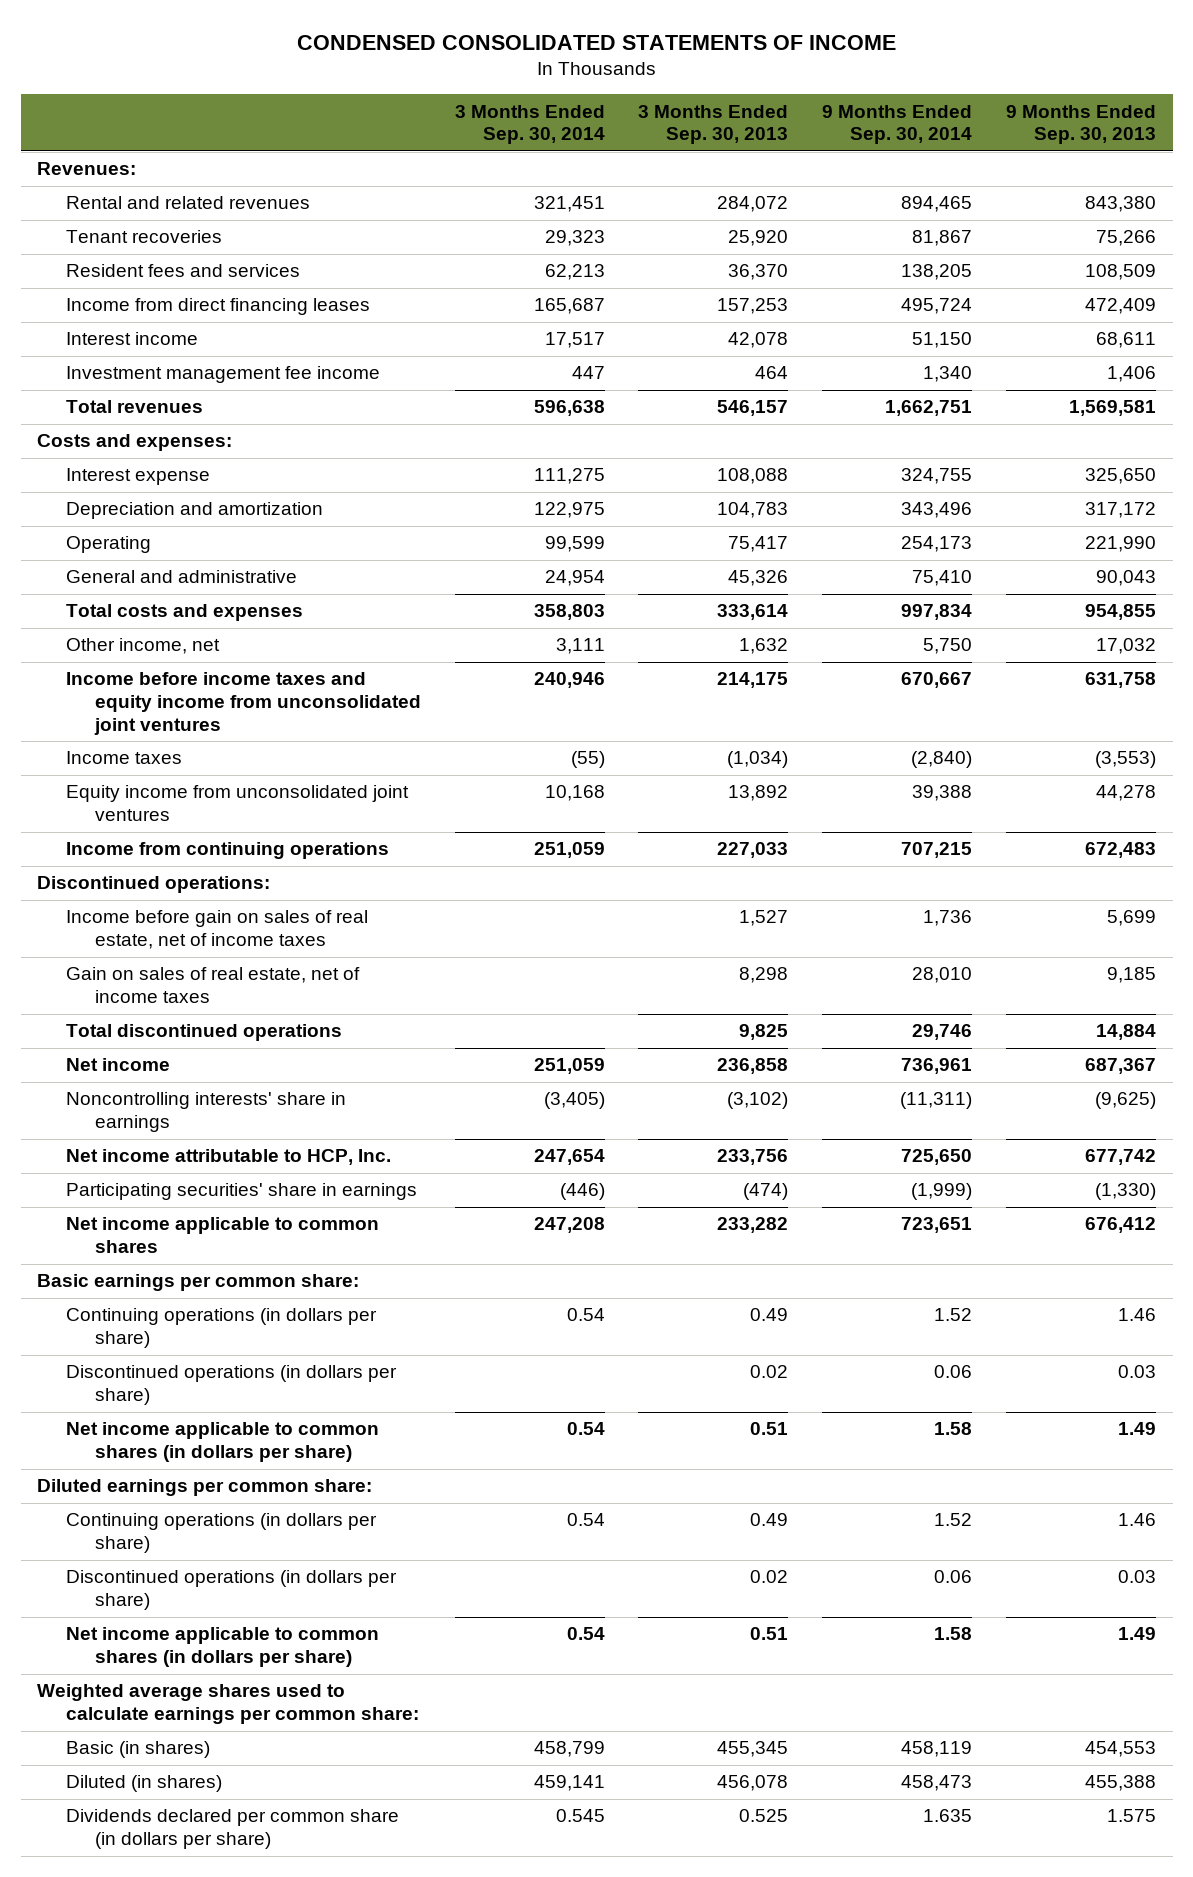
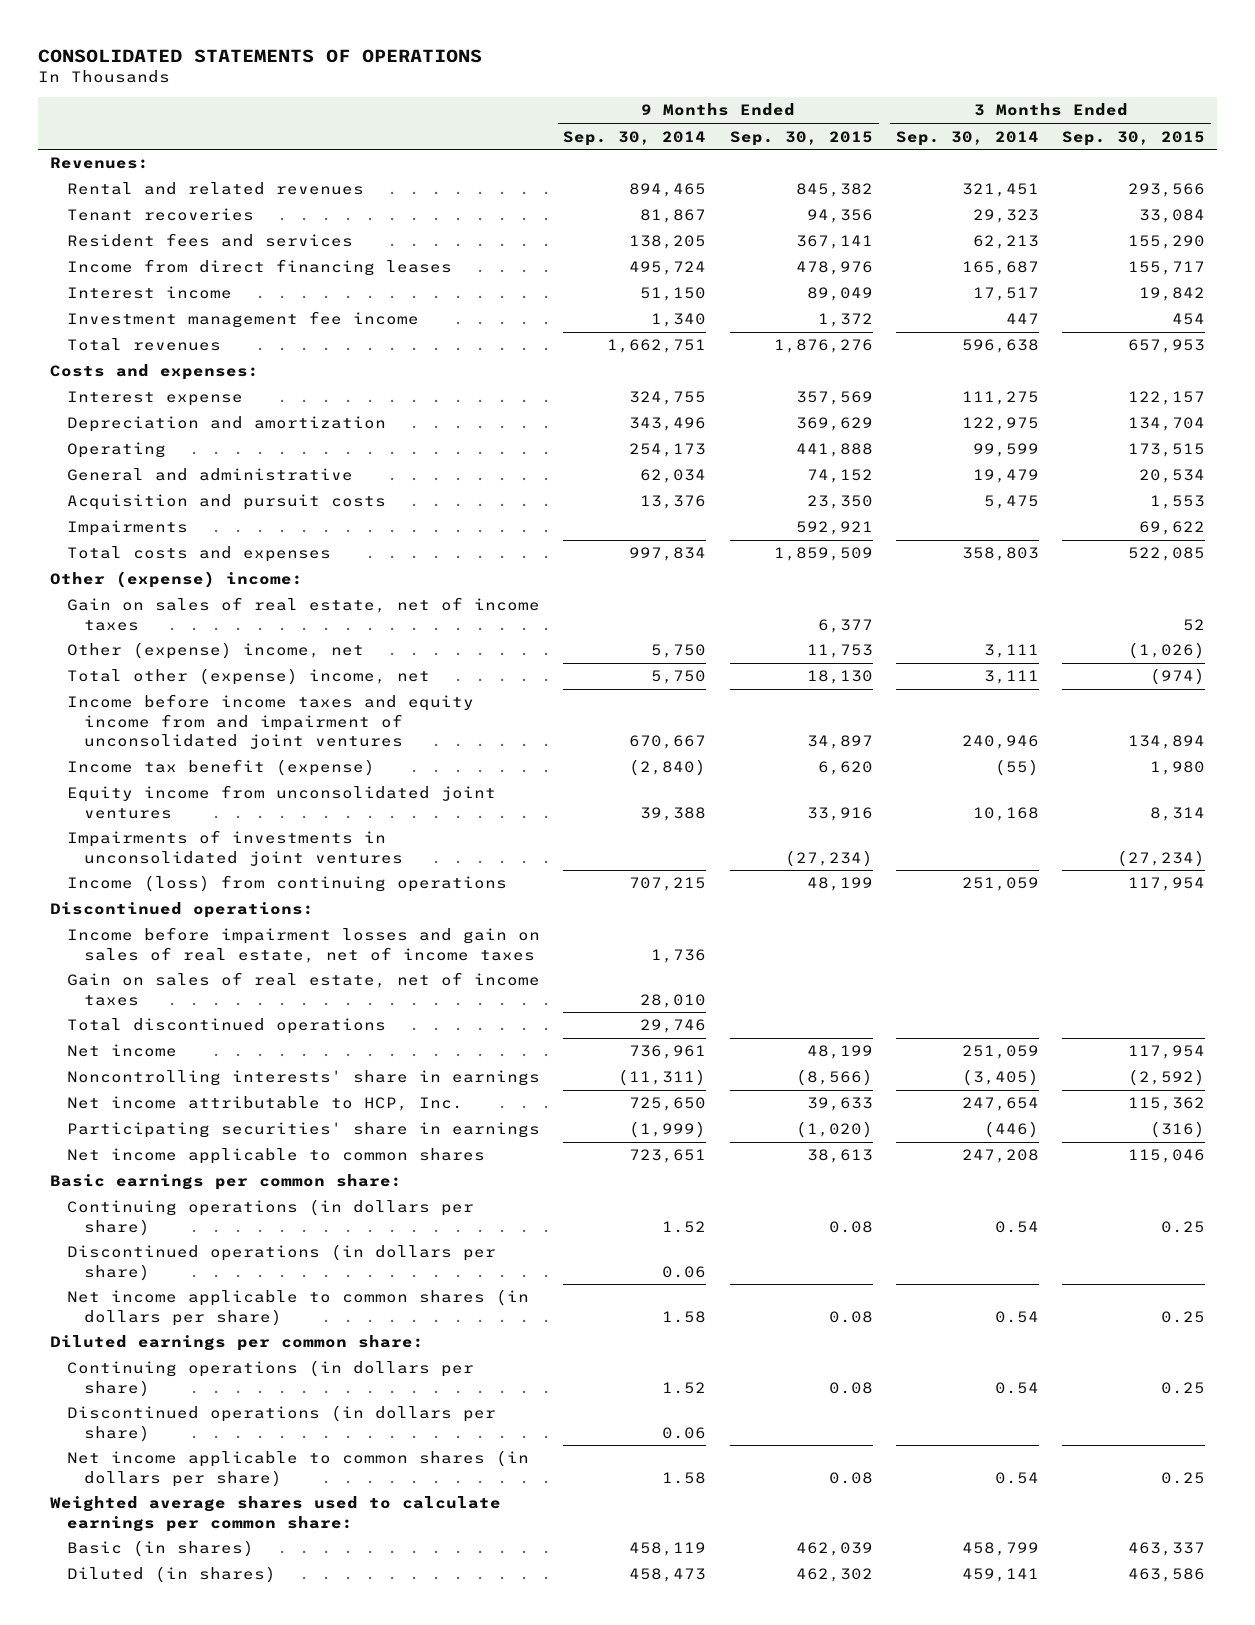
[296,34,896,50] CONDENSED CONSOLIDATED STATEMENTS OF INCOME -> [38,48,483,63] CONSOLIDATED STATEMENTS OF OPERATIONS
[638,104,789,145] 3 Months Ended Sep. 30, 2013 -> none
[1005,104,1156,145] 9 Months Ended Sep. 30, 2013 -> none
none -> [729,130,873,146] Sep. 30, 2015
none -> [1062,130,1206,146] Sep. 30, 2015
[544,570,605,587] 24,954 -> [973,469,1040,484] 19,479
[912,570,973,587] 75,410 -> [640,469,707,484] 62,034
none -> [67,494,387,511] Acquisition and pursuit costs
none -> [67,520,189,537] Impairments
none -> [49,571,303,589] Other (expense) income:
none -> [67,597,541,631] Gain on sales of real estate, net of income taxes
none -> [67,642,365,660] Other (expense) income, net
[66,638,221,655] Other income, net -> [67,668,431,686] Total other (expense) income, net
[66,672,422,735] Income before income taxes and equity income from unconsolidated joint ventures -> [67,694,475,749] Income before income taxes and equity income from and impairment of unconsolidated joint ventures
[66,751,183,765] Income taxes -> [67,759,376,777] Income tax benefit (expense)
none -> [67,830,404,866] Impairments of investments in unconsolidated joint ventures
[66,842,390,860] Income from continuing operations -> [67,875,508,893] Income (loss) from continuing operations
[66,910,369,950] Income before gain on sales of real estate, net of income taxes -> [67,927,541,963] Income before impairment losses and gain on sales of real estate, net of income taxes
[66,1809,400,1850] Dividends declared per common share (in dollars per share) -> none

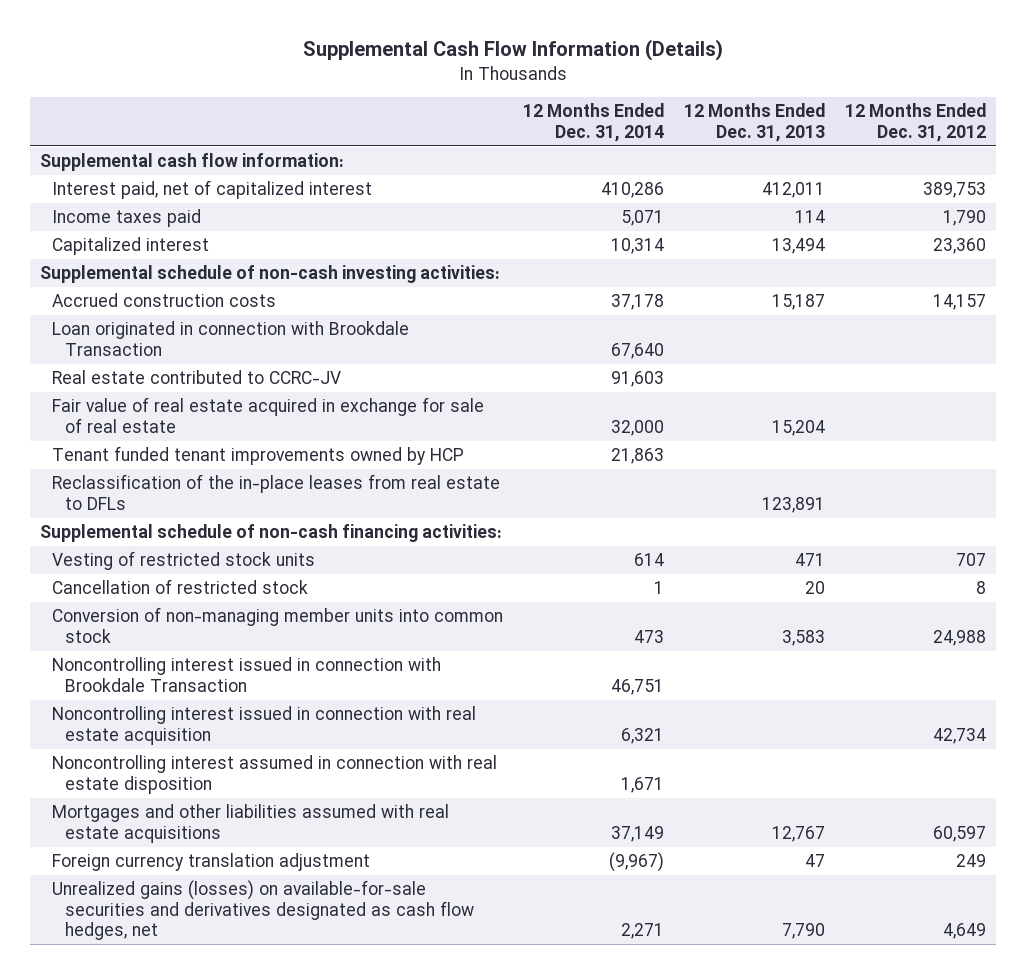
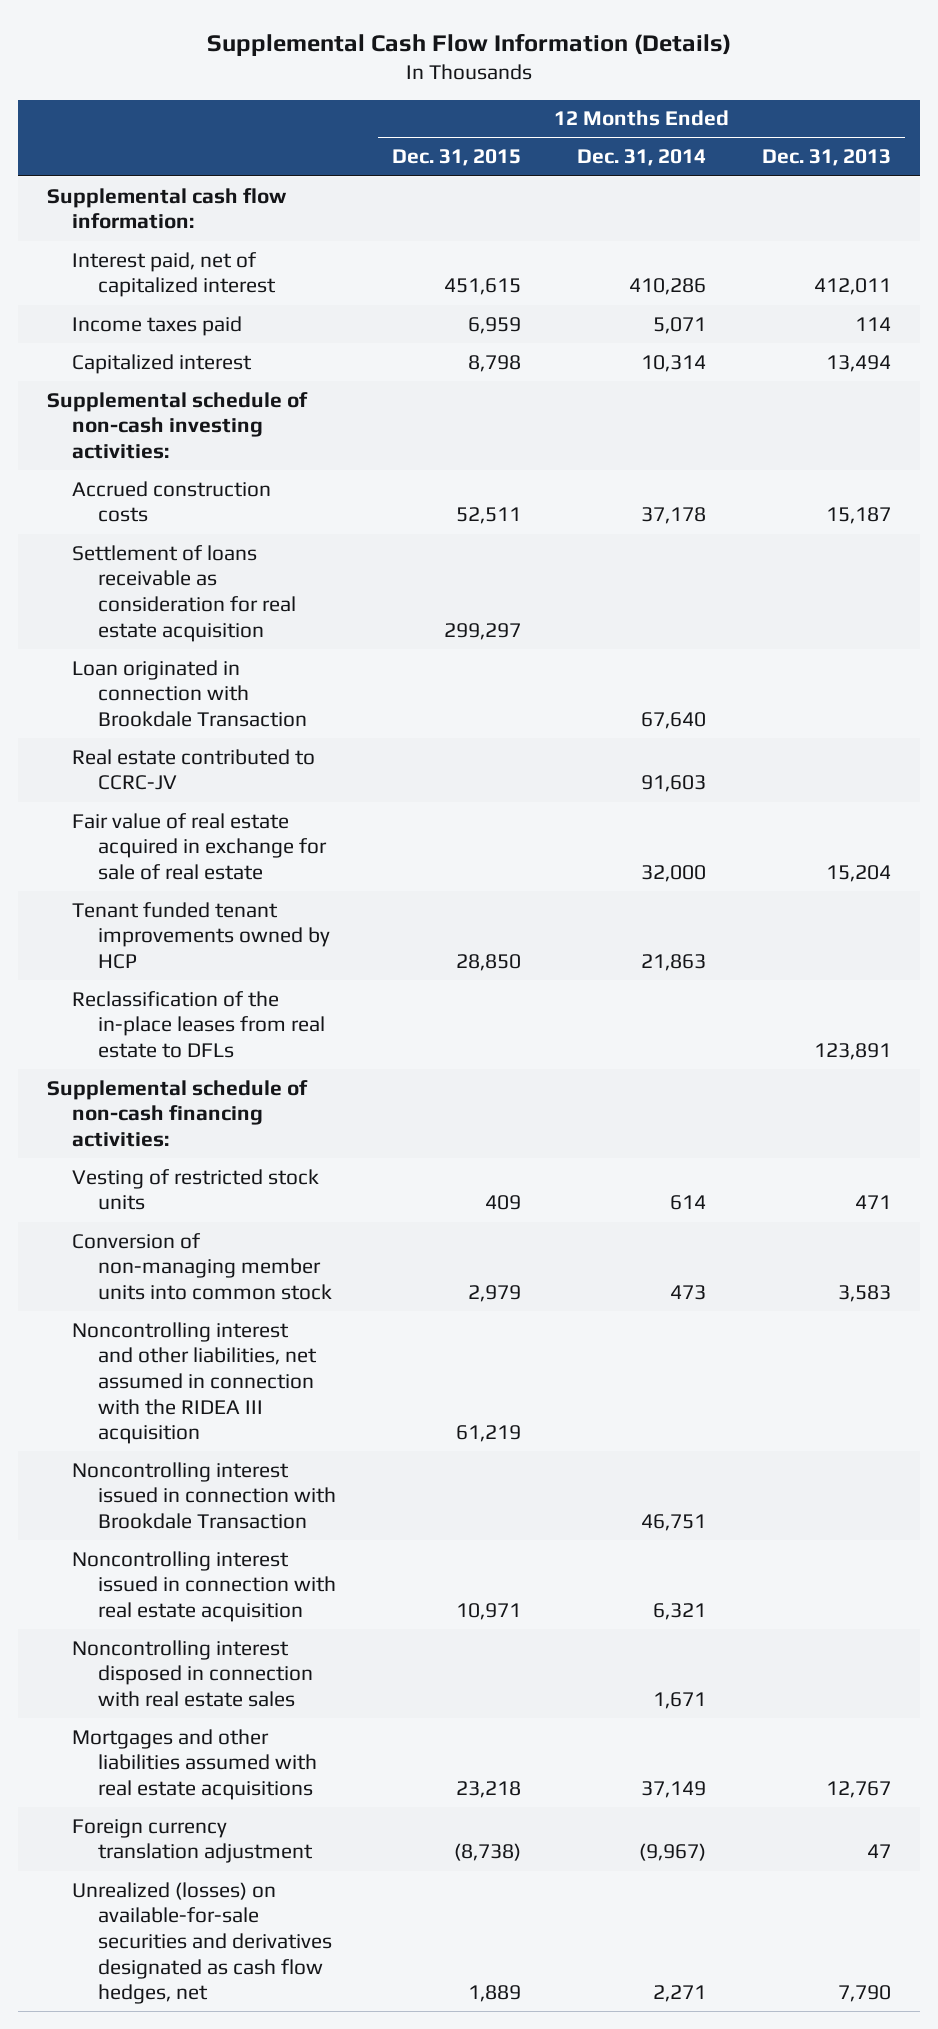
[845,103,987,142] 12 Months Ended Dec. 31, 2012 -> none
none -> [391,149,521,167] Dec. 31, 2015
none -> [72,544,296,642] Settlement of loans receivable as consideration for real estate acquisition
[52,579,309,595] Cancellation of restricted stock -> none
none -> [72,1321,317,1445] Noncontrolling interest and other liabilities, net assumed in connection with the RIDEA III acquisition
[52,755,498,794] Noncontrolling interest assumed in connection with real estate disposition -> [72,1639,313,1707] Noncontrolling interest disposed in connection with real estate sales
[52,880,475,941] Unrealized gains (losses) on available-for-sale securities and derivatives designated as cash flow hedges, net -> [72,1881,332,2005] Unrealized (losses) on available-for-sale securities and derivatives designated as cash flow hedges, net

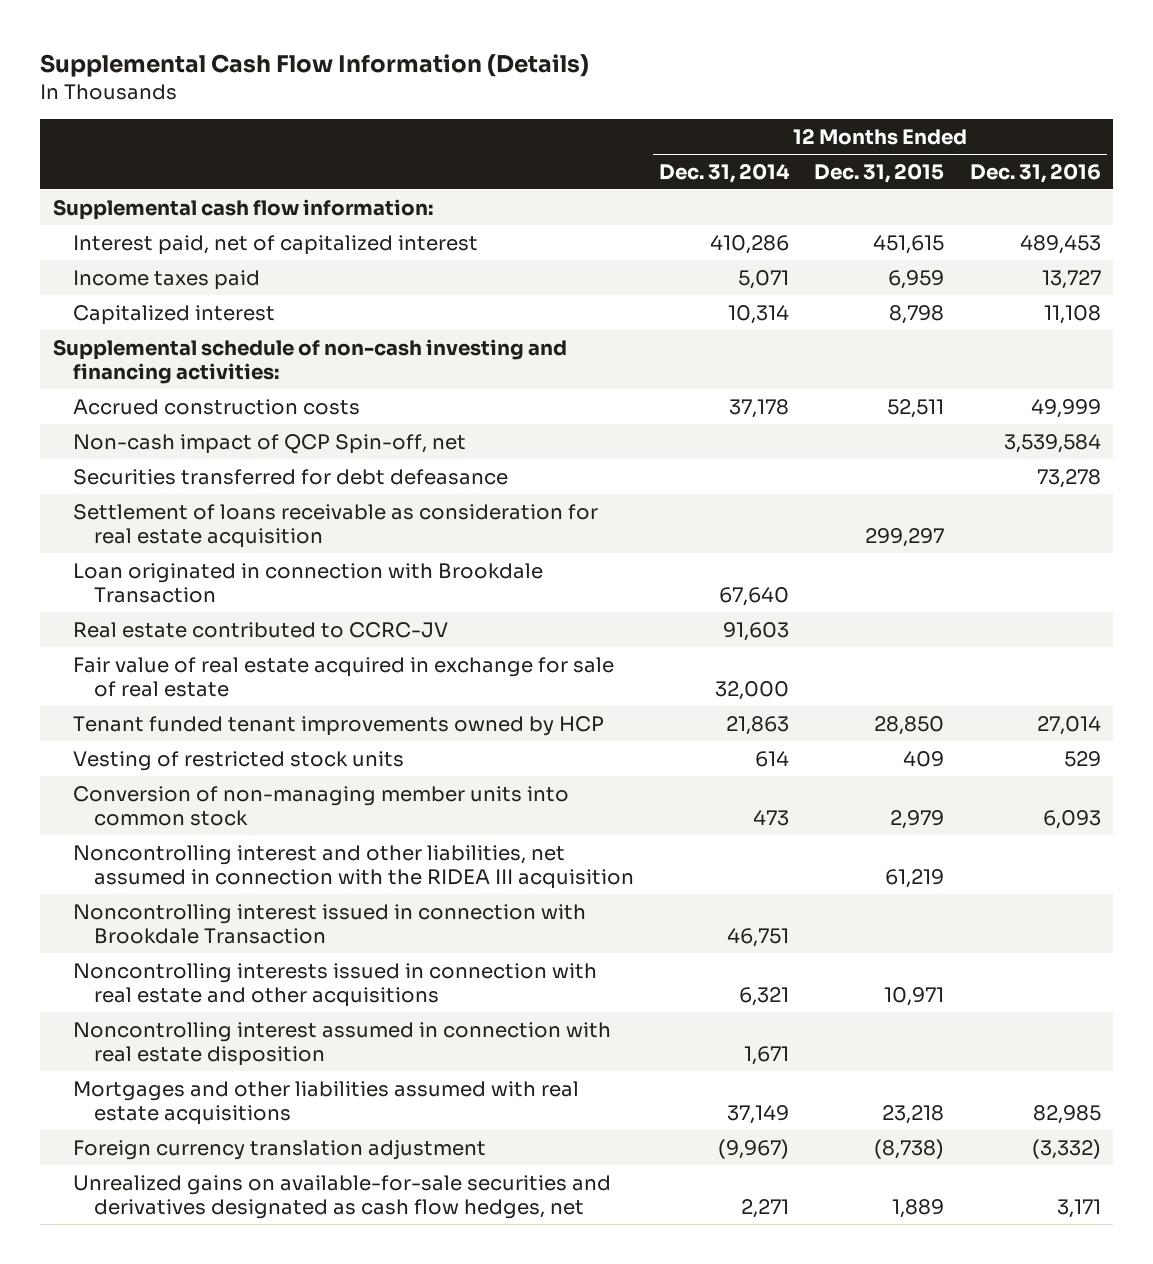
[762,149,892,167] Dec. 31, 2013 -> none
none -> [969,162,1101,183] Dec. 31, 2016
[46,391,308,459] Supplemental schedule of non-cash investing activities: -> [52,338,567,384] Supplemental schedule of non-cash investing and financing activities:
none -> [73,433,467,454] Non-cash impact of QCP Spin-off, net
none -> [73,468,509,485] Securities transferred for debt defeasance
[72,990,325,1058] Reclassification of the in-place leases from real estate to DFLs -> none
[46,1079,308,1147] Supplemental schedule of non-cash financing activities: -> none
[72,1550,336,1622] Noncontrolling interest issued in connection with real estate acquisition -> [73,962,598,1007] Noncontrolling interests issued in connection with real estate and other acquisitions
[72,1639,313,1707] Noncontrolling interest disposed in connection with real estate sales -> [73,1021,612,1066] Noncontrolling interest assumed in connection with real estate disposition
[72,1881,332,2005] Unrealized (losses) on available-for-sale securities and derivatives designated as cash flow hedges, net -> [73,1174,612,1219] Unrealized gains on available-for-sale securities and derivatives designated as cash flow hedges, net

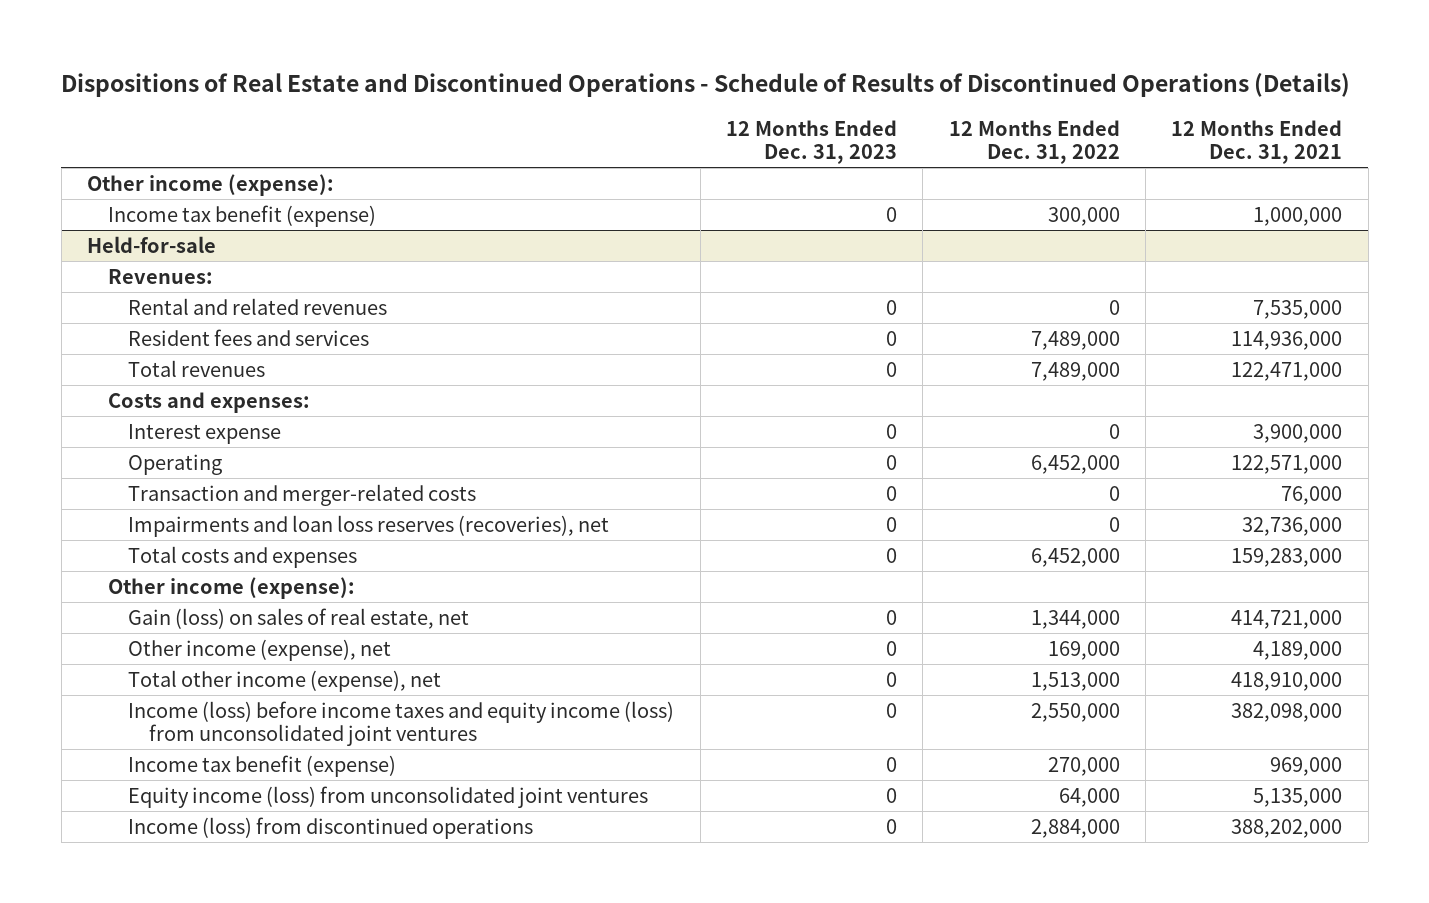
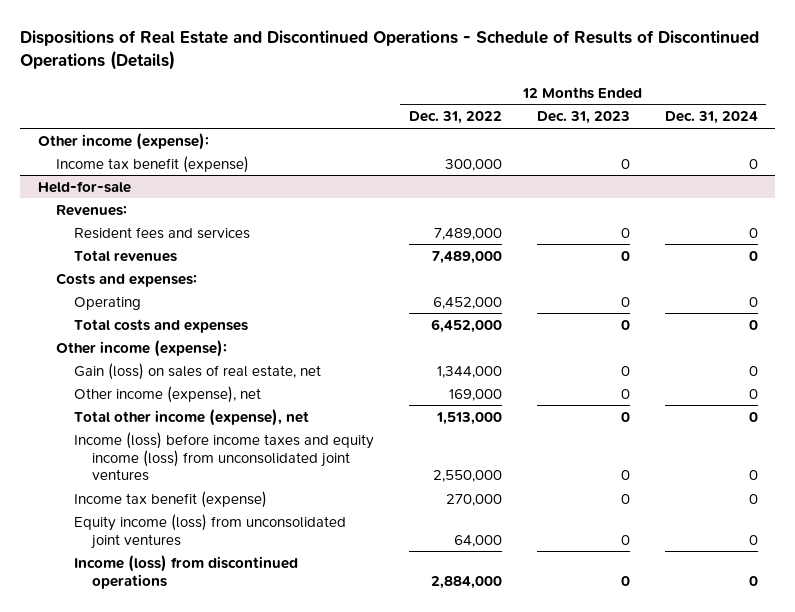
[1171,119,1343,164] 12 Months Ended Dec. 31, 2021 -> none
none -> [664,111,758,125] Dec. 31, 2024
[128,297,388,315] Rental and related revenues -> none
[128,423,282,444] Interest expense -> none
[128,483,477,506] Transaction and merger-related costs -> none
[128,514,610,537] Impairments and loan loss reserves (recoveries), net -> none

